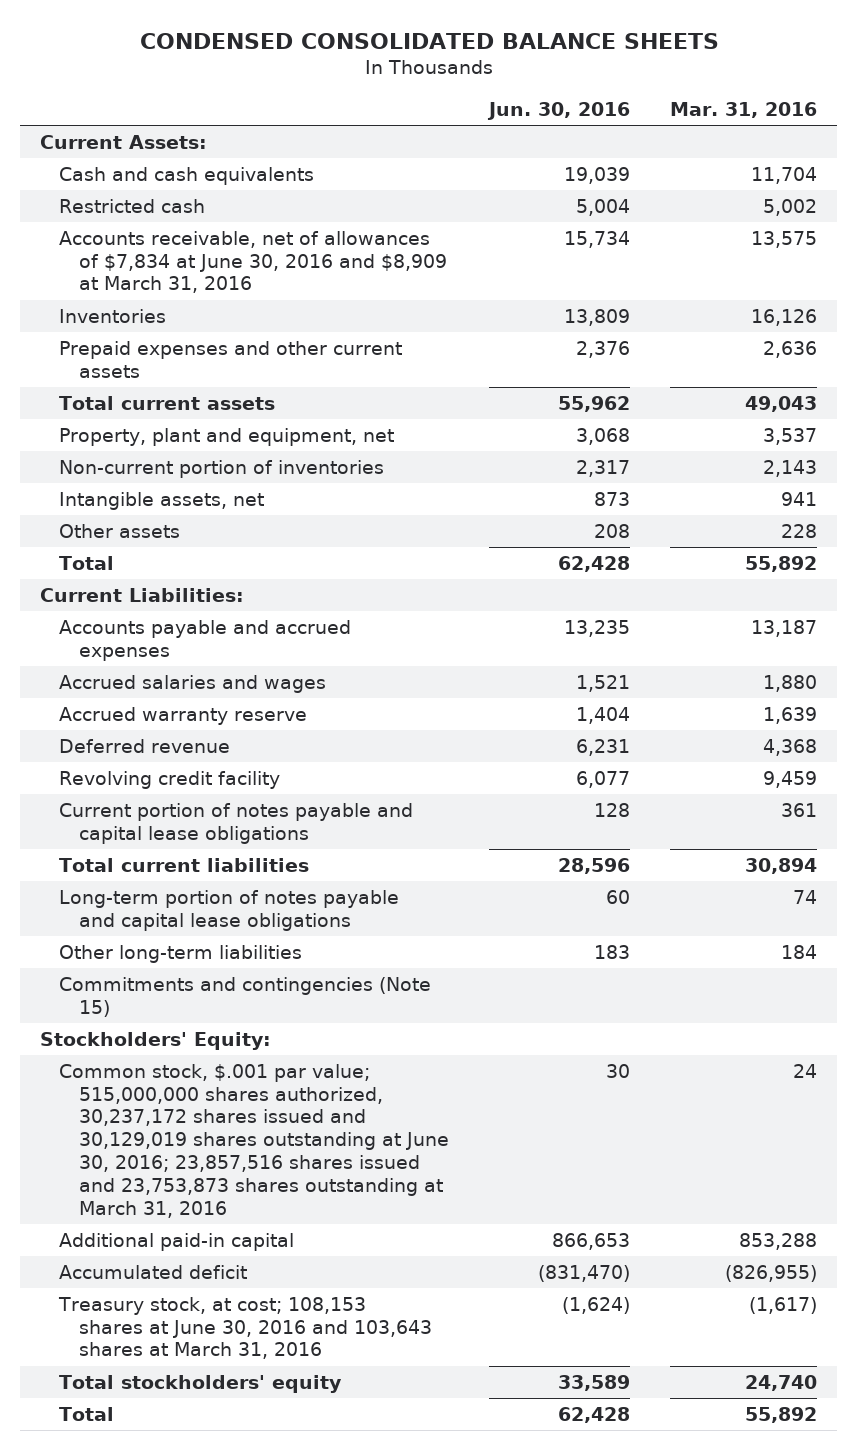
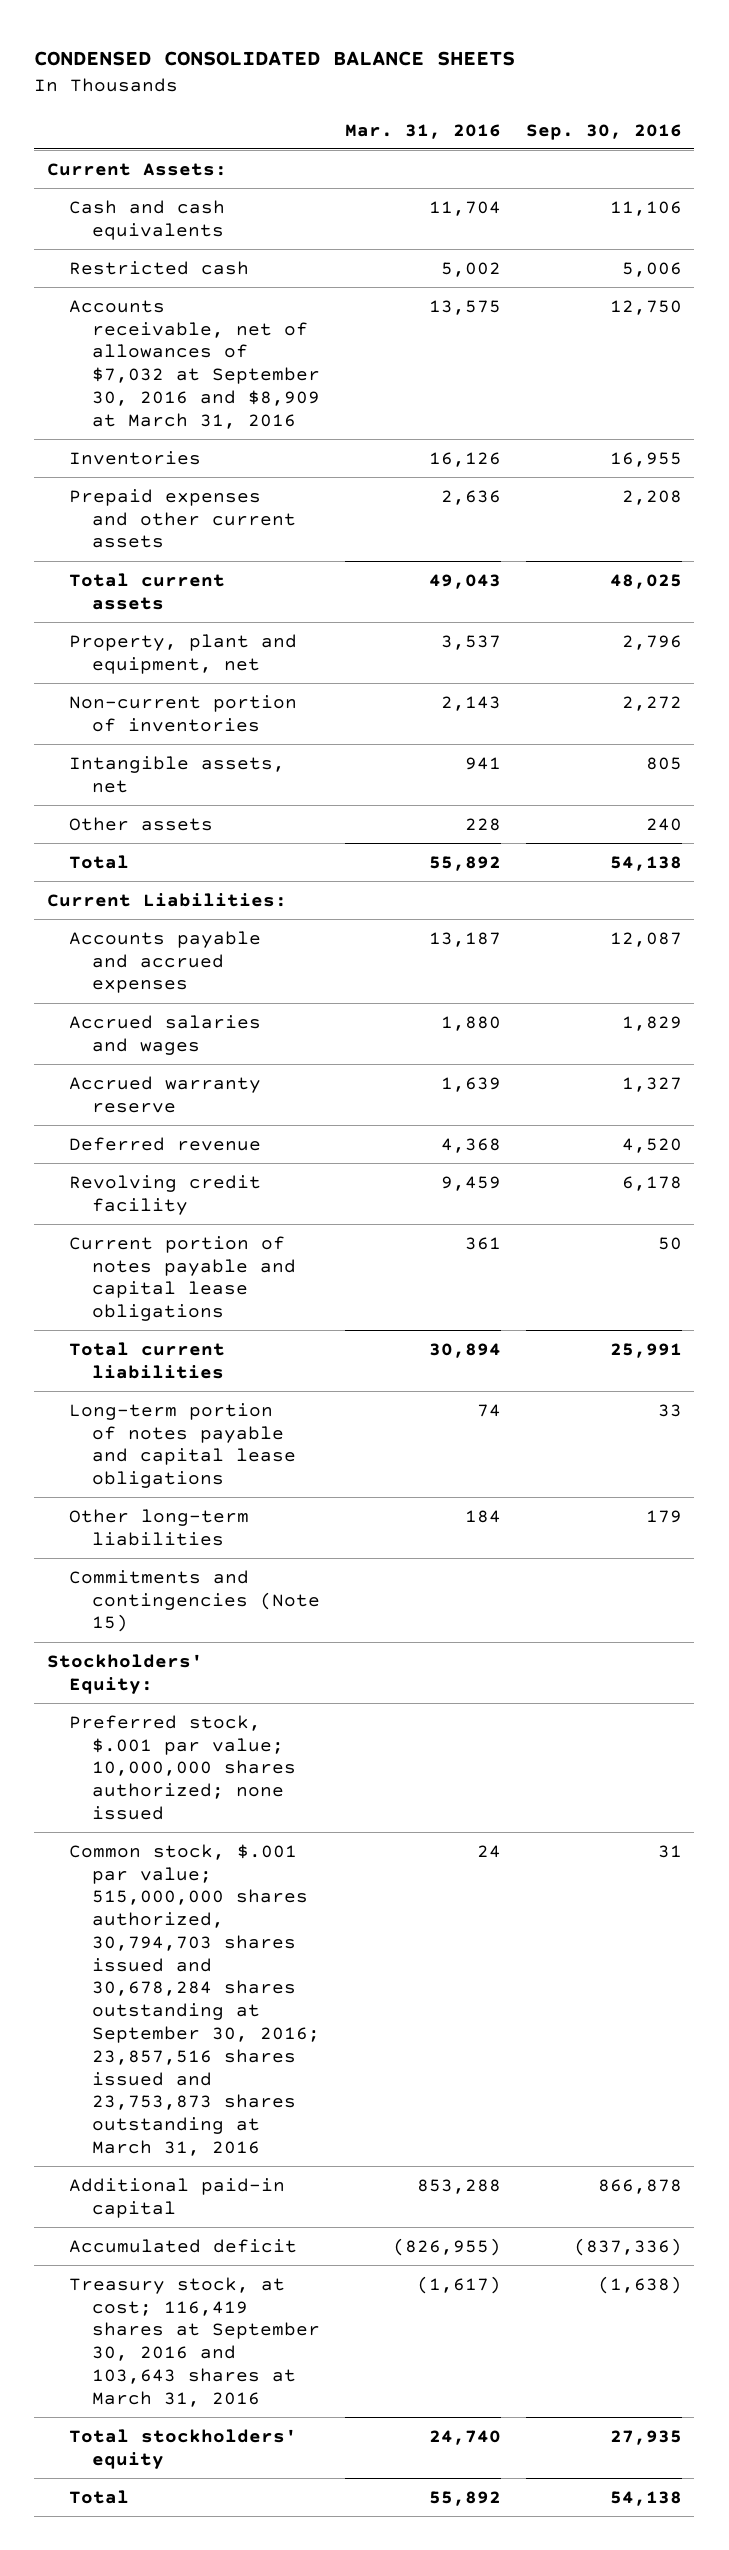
[486,101,630,120] Jun. 30, 2016 -> none
none -> [525,123,682,140] Sep. 30, 2016
[59,230,447,294] Accounts receivable, net of allowances of $7,834 at June 30, 2016 and $8,909 at March 31, 2016 -> [69,299,321,429] Accounts receivable, net of allowances of $7,032 at September 30, 2016 and $8,909 at March 31, 2016
none -> [69,1714,297,1820] Preferred stock, $.001 par value; 10,000,000 shares authorized; none issued
[59,1063,449,1218] Common stock, $.001 par value; 515,000,000 shares authorized, 30,237,172 shares issued and 30,129,019 shares outstanding at June 30, 2016; 23,857,516 shares issued and 23,753,873 shares outstanding at March 31, 2016 -> [69,1843,321,2156] Common stock, $.001 par value; 515,000,000 shares authorized, 30,794,703 shares issued and 30,678,284 shares outstanding at September 30, 2016; 23,857,516 shares issued and 23,753,873 shares outstanding at March 31, 2016
[58,1296,432,1360] Treasury stock, at cost; 108,153 shares at June 30, 2016 and 103,643 shares at March 31, 2016 -> [69,2276,321,2407] Treasury stock, at cost; 116,419 shares at September 30, 2016 and 103,643 shares at March 31, 2016

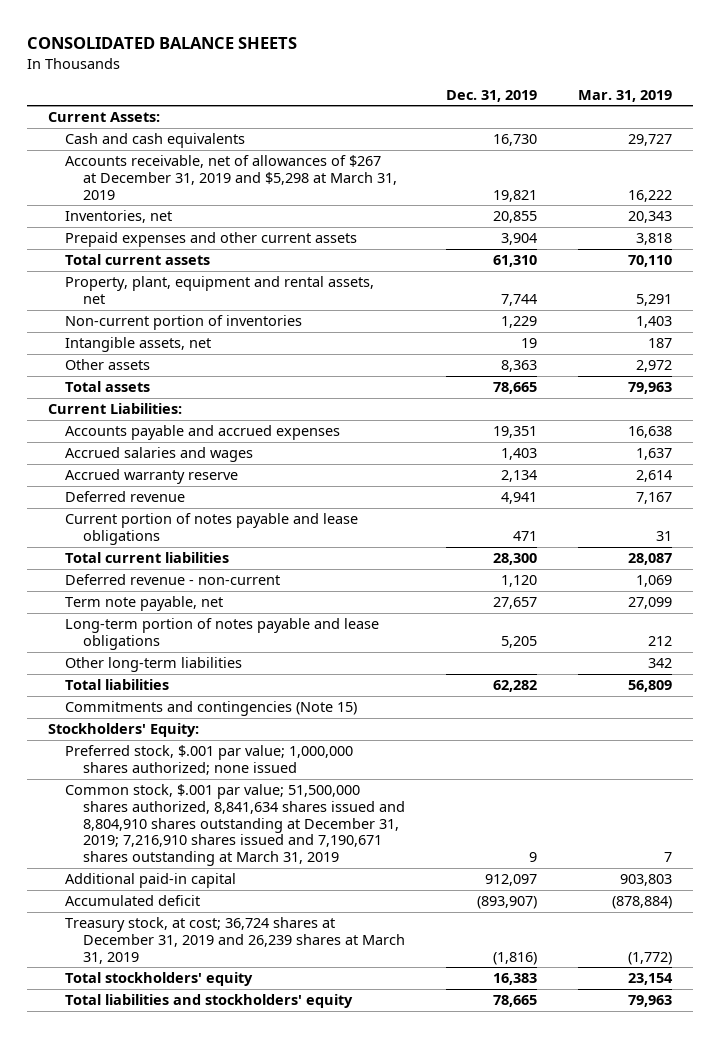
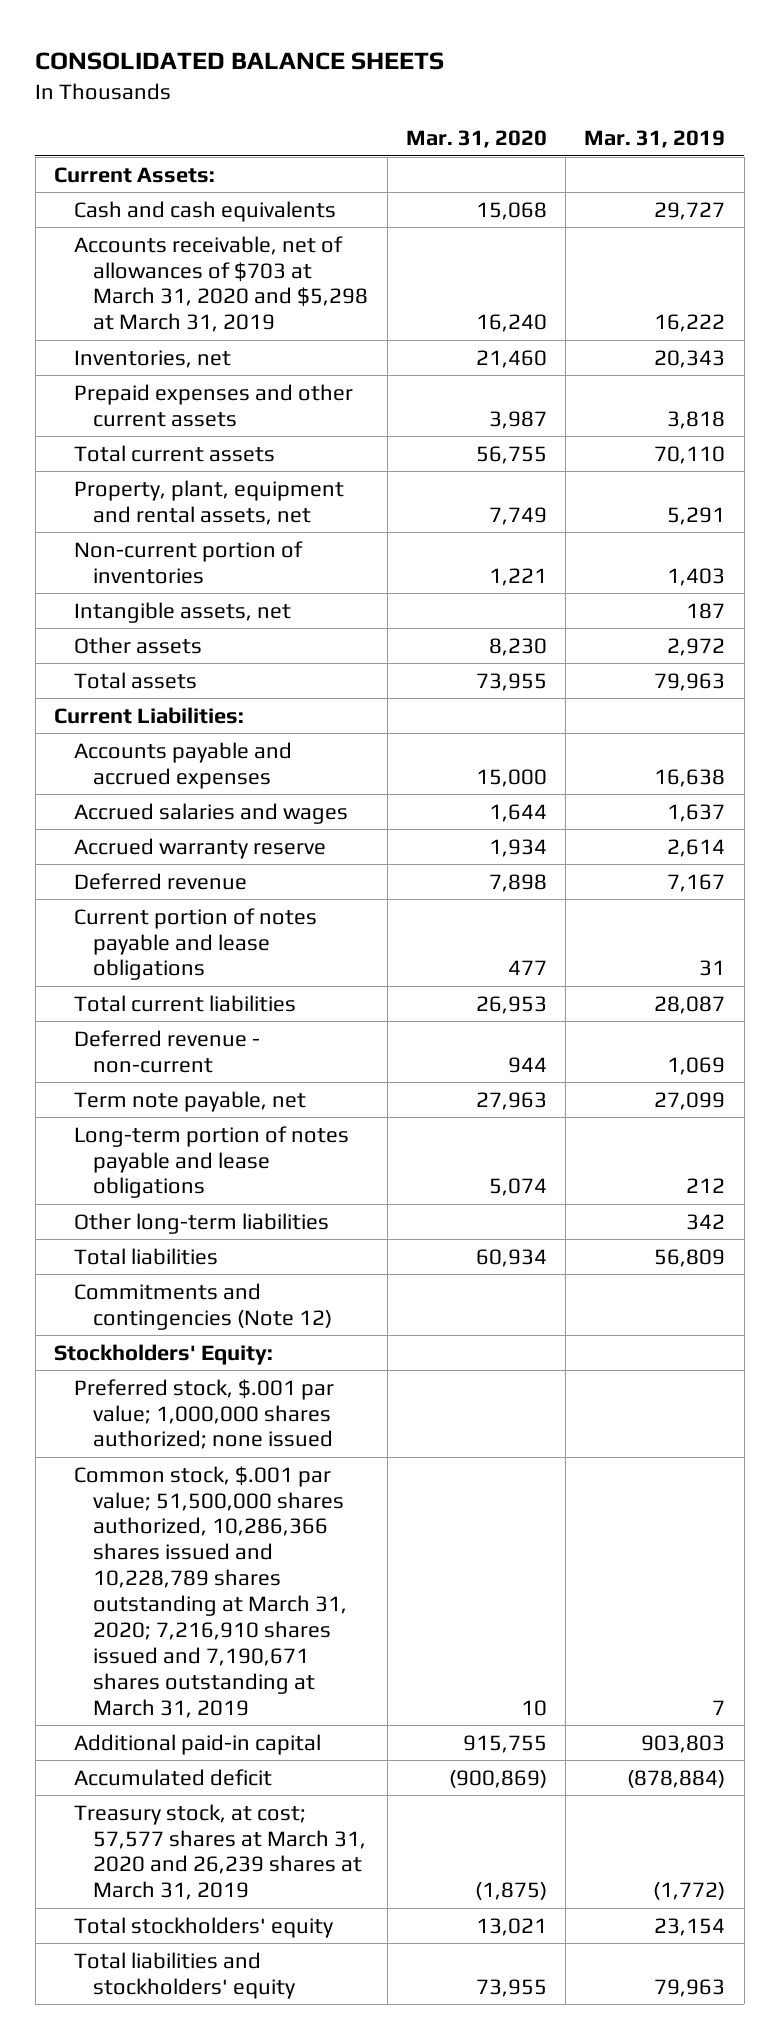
[445,89,537,102] Dec. 31, 2019 -> none
none -> [405,130,547,149] Mar. 31, 2020
[65,155,397,200] Accounts receivable, net of allowances of $267 at December 31, 2019 and $5,298 at March 31, 2019 -> [73,235,369,333] Accounts receivable, net of allowances of $703 at March 31, 2020 and $5,298 at March 31, 2019
[65,701,358,717] Commitments and contingencies (Note 15) -> [73,1282,333,1330] Commitments and contingencies (Note 12)
[65,784,405,866] Common stock, $.001 par value; 51,500,000 shares authorized, 8,841,634 shares issued and 8,804,910 shares outstanding at December 31, 2019; 7,216,910 shares issued and 7,190,671 shares outstanding at March 31, 2019 -> [73,1465,348,1718] Common stock, $.001 par value; 51,500,000 shares authorized, 10,286,366 shares issued and 10,228,789 shares outstanding at March 31, 2020; 7,216,910 shares issued and 7,190,671 shares outstanding at March 31, 2019
[65,917,405,964] Treasury stock, at cost; 36,724 shares at December 31, 2019 and 26,239 shares at March 31, 2019 -> [73,1803,367,1901] Treasury stock, at cost; 57,577 shares at March 31, 2020 and 26,239 shares at March 31, 2019

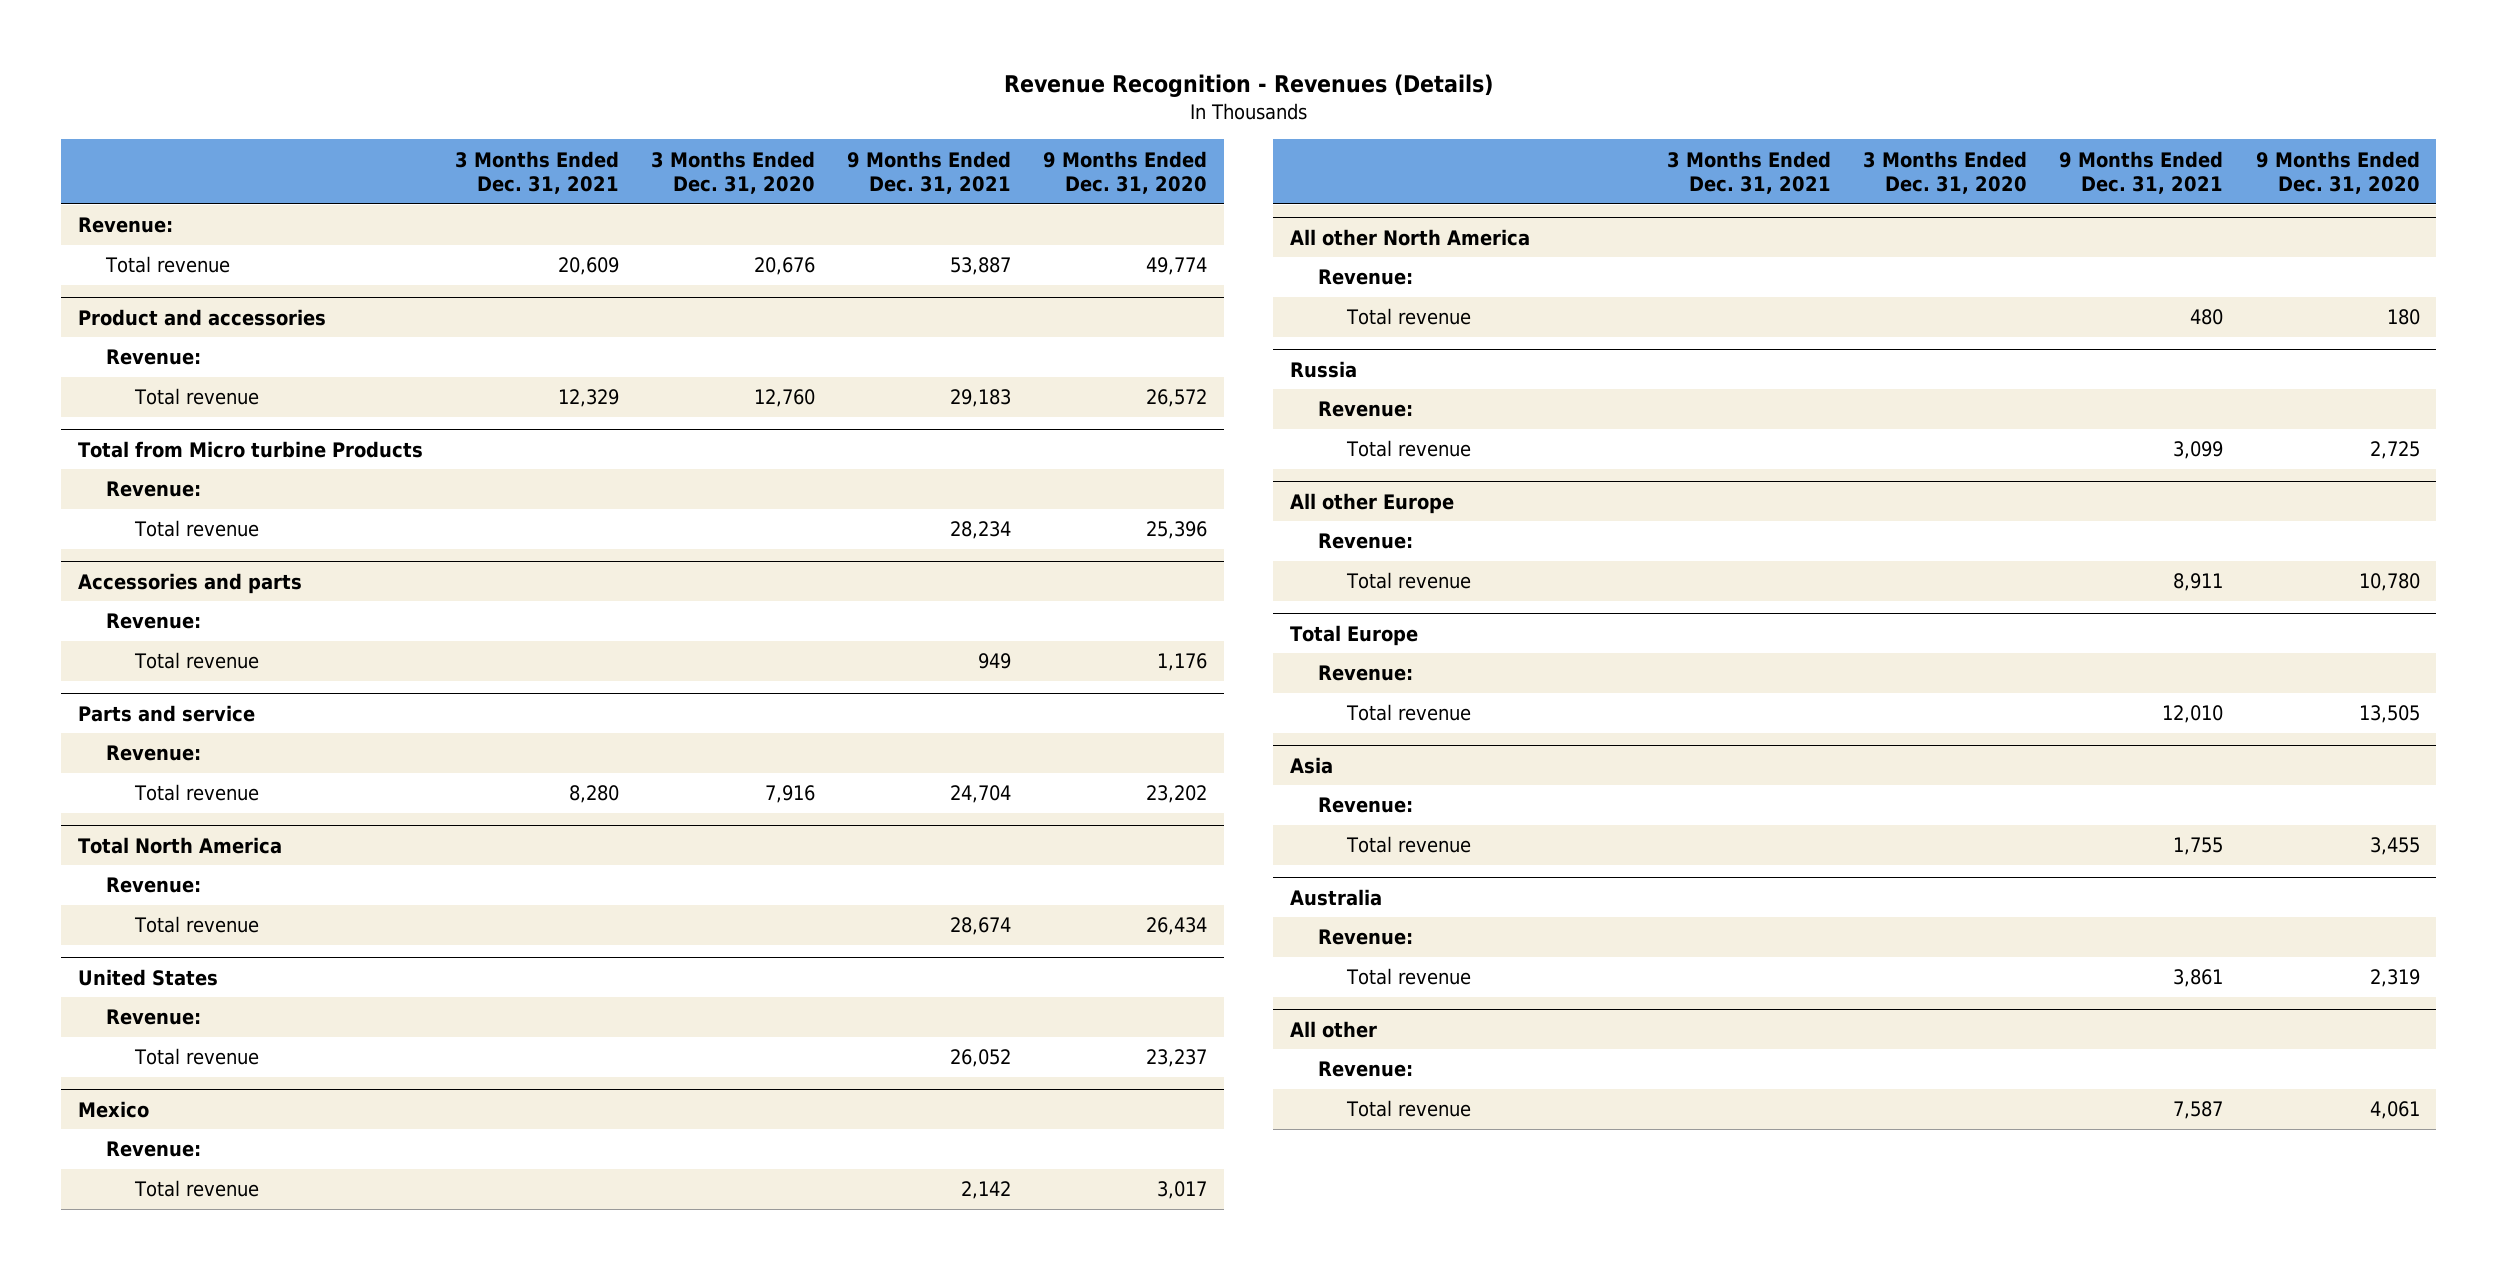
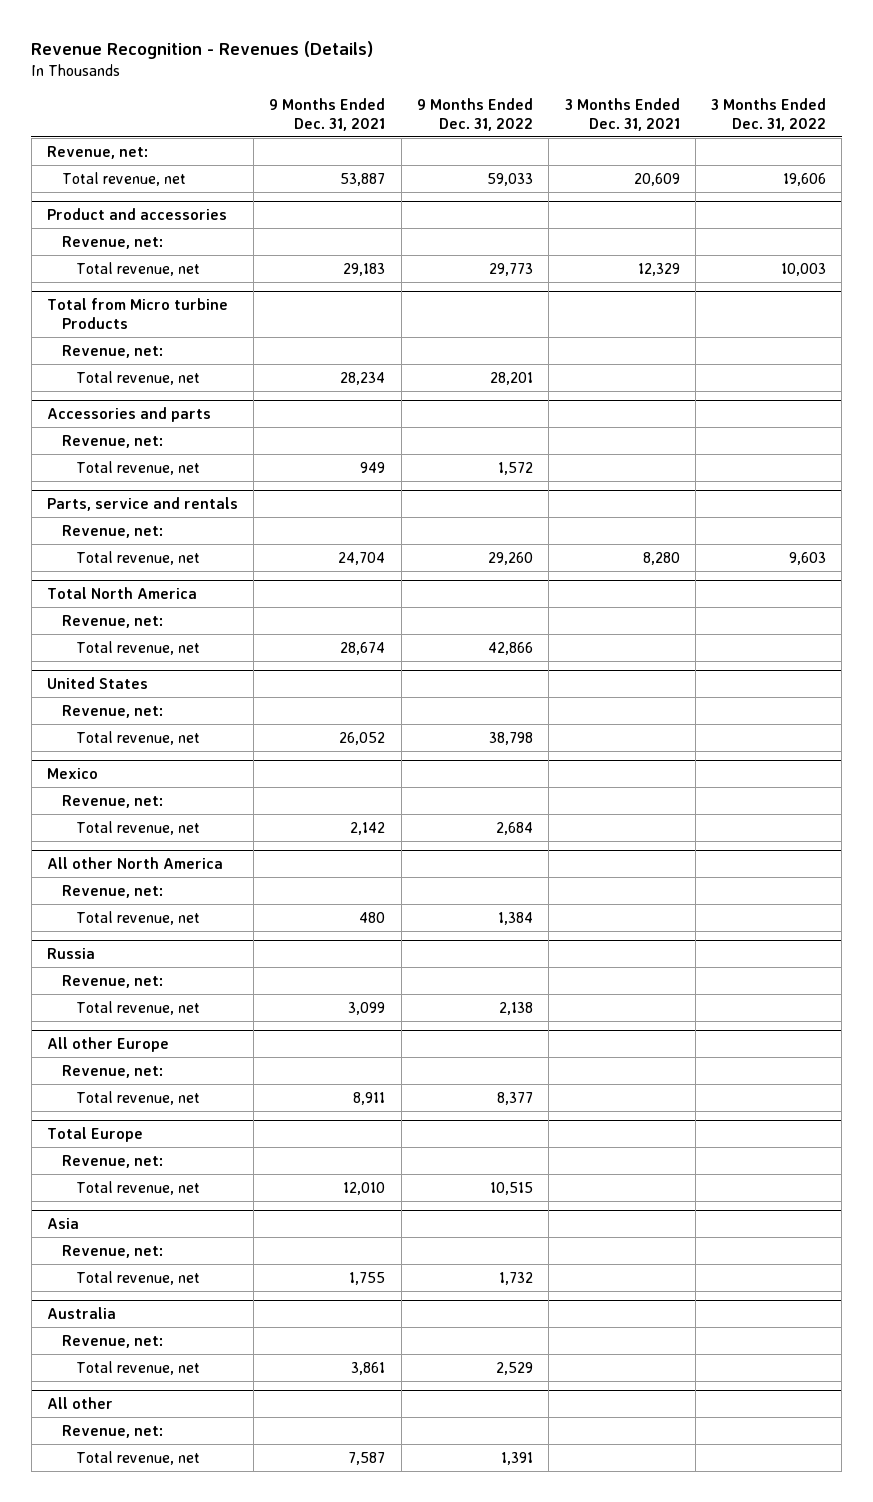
[650,150,815,195] 3 Months Ended Dec. 31, 2020 -> none
[1043,150,1208,195] 9 Months Ended Dec. 31, 2020 -> none
none -> [417,98,534,131] 9 Months Ended Dec. 31, 2022
none -> [711,98,827,131] 3 Months Ended Dec. 31, 2022
[77,217,173,234] Revenue: -> [46,145,148,159] Revenue, net:
[105,256,231,274] Total revenue -> [61,171,186,186] Total revenue, net
[106,349,202,366] Revenue: -> [61,235,163,249] Revenue, net:
[134,388,260,406] Total revenue -> [76,261,201,276] Total revenue, net
[106,481,202,498] Revenue: -> [61,344,163,358] Revenue, net:
[134,520,260,538] Total revenue -> [76,370,201,385] Total revenue, net
[106,613,202,630] Revenue: -> [61,434,163,448] Revenue, net:
[134,652,260,670] Total revenue -> [76,460,201,475] Total revenue, net
[77,704,255,722] Parts and service -> [46,496,238,511] Parts, service and rentals
[106,745,202,762] Revenue: -> [61,524,163,538] Revenue, net:
[134,784,260,802] Total revenue -> [76,550,201,565] Total revenue, net
[106,877,202,894] Revenue: -> [61,614,163,628] Revenue, net:
[134,916,260,934] Total revenue -> [76,640,201,655] Total revenue, net
[106,1009,202,1026] Revenue: -> [61,704,163,718] Revenue, net:
[134,1048,260,1066] Total revenue -> [76,730,201,745] Total revenue, net
[106,1141,202,1158] Revenue: -> [61,794,163,808] Revenue, net:
[134,1180,260,1198] Total revenue -> [76,820,201,835] Total revenue, net
[1318,269,1414,286] Revenue: -> [61,884,163,898] Revenue, net:
[1346,308,1472,326] Total revenue -> [76,910,201,925] Total revenue, net
[1318,401,1414,418] Revenue: -> [61,974,163,988] Revenue, net:
[1346,440,1472,458] Total revenue -> [76,1000,201,1015] Total revenue, net
[1318,533,1414,550] Revenue: -> [61,1064,163,1078] Revenue, net:
[1346,572,1472,590] Total revenue -> [76,1090,201,1105] Total revenue, net
[1318,665,1414,682] Revenue: -> [61,1154,163,1168] Revenue, net:
[1346,704,1472,722] Total revenue -> [76,1180,201,1195] Total revenue, net
[1318,797,1414,814] Revenue: -> [61,1244,163,1258] Revenue, net:
[1346,836,1472,854] Total revenue -> [76,1270,201,1285] Total revenue, net
[1318,929,1414,946] Revenue: -> [61,1334,163,1348] Revenue, net:
[1346,968,1472,986] Total revenue -> [76,1360,201,1375] Total revenue, net
[1318,1061,1414,1078] Revenue: -> [61,1424,163,1438] Revenue, net:
[1346,1100,1472,1118] Total revenue -> [76,1450,201,1465] Total revenue, net

